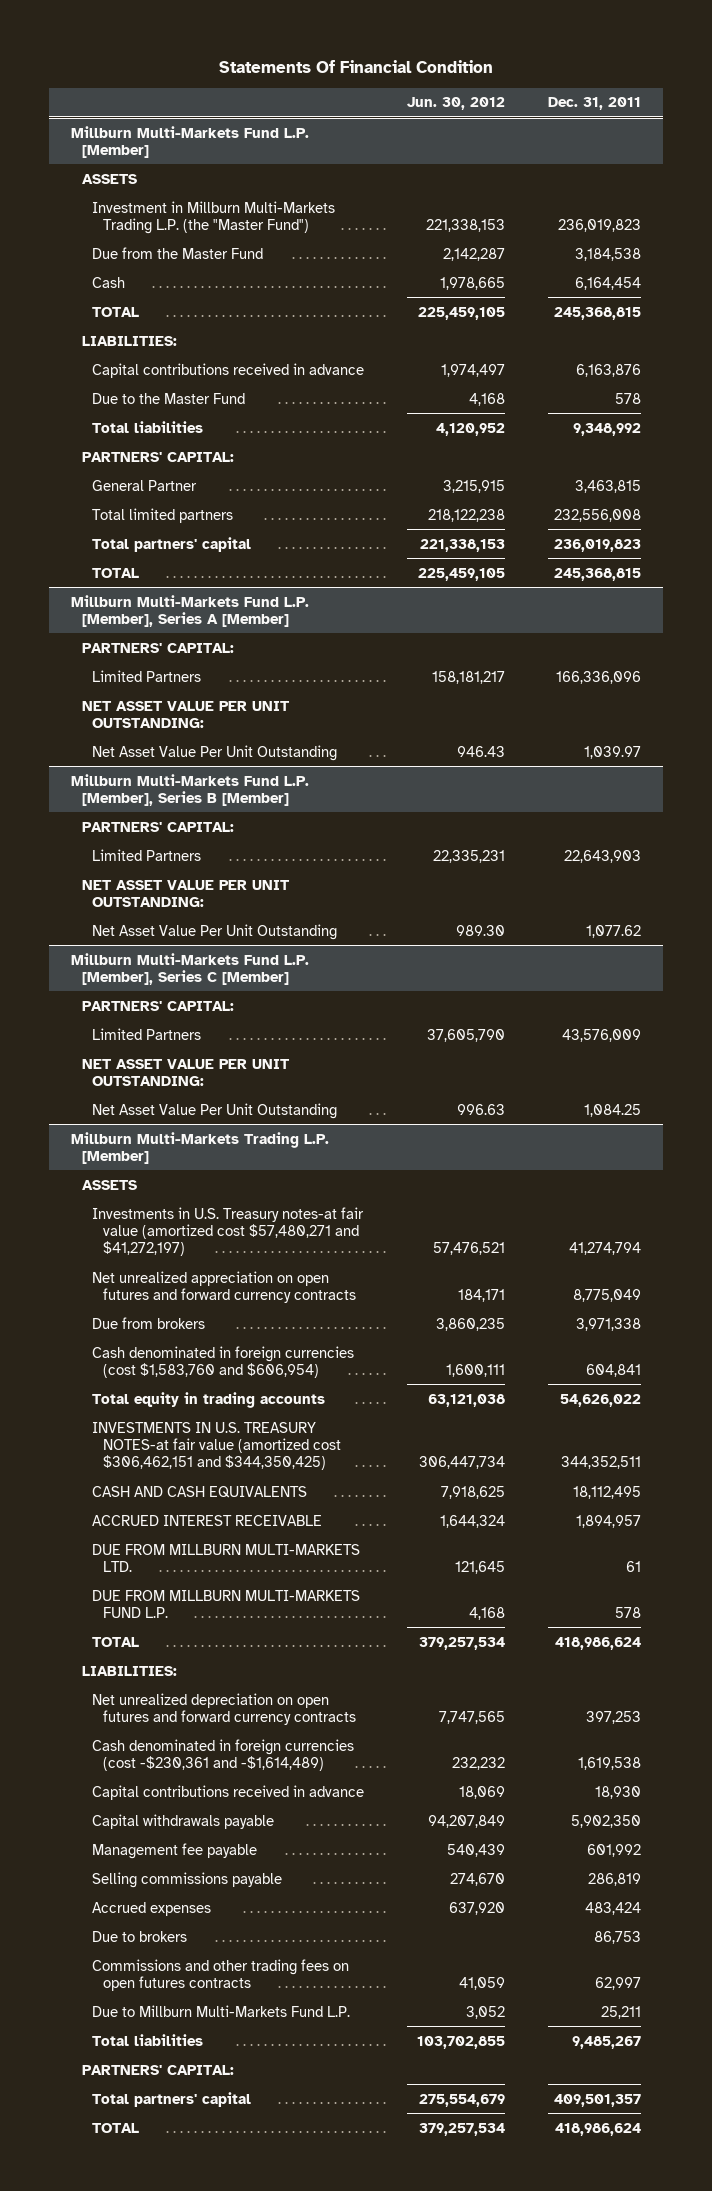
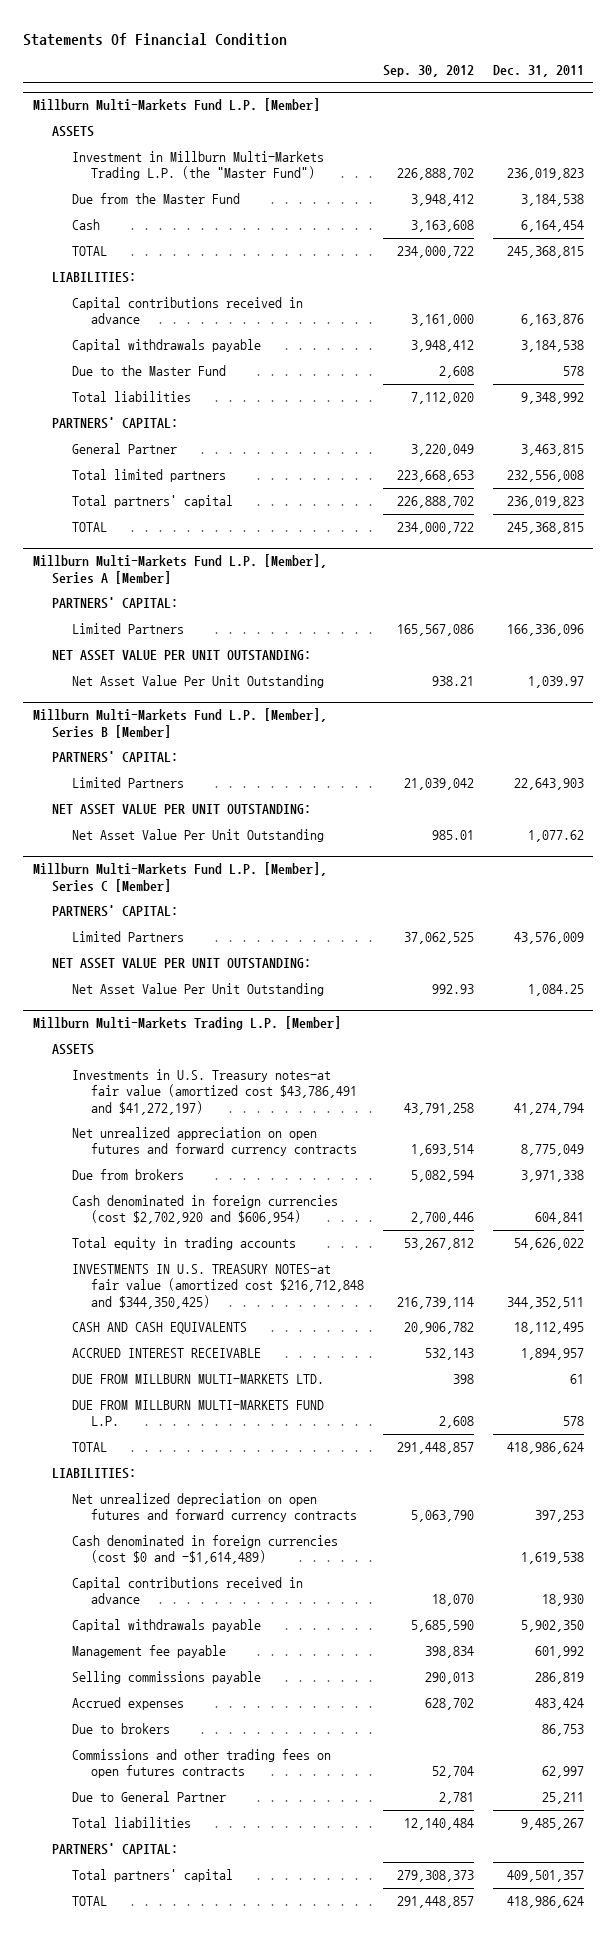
[407,97,506,111] Jun. 30, 2012 -> none
none -> [382,65,474,78] Sep. 30, 2012
none -> [71,339,261,353] Capital withdrawals payable
[92,1206,365,1257] Investments in U.S. Treasury notes-at fair value (amortized cost $57,480,271 and $41,272,197) -> [71,1069,358,1115] Investments in U.S. Treasury notes-at fair value (amortized cost $43,786,491 and $41,272,197)
[92,1345,355,1378] Cash denominated in foreign currencies (cost $1,583,760 and $606,954) -> [71,1195,338,1225] Cash denominated in foreign currencies (cost $2,702,920 and $606,954)
[92,1421,341,1471] INVESTMENTS IN U.S. TREASURY NOTES-at fair value (amortized cost $306,462,151 and $344,350,425) -> [71,1264,365,1309] INVESTMENTS IN U.S. TREASURY NOTES-at fair value (amortized cost $216,712,848 and $344,350,425)
[92,1738,355,1771] Cash denominated in foreign currencies (cost -$230,361 and -$1,614,489) -> [71,1535,338,1565] Cash denominated in foreign currencies (cost $0 and -$1,614,489)
[92,2004,351,2017] Due to Millburn Multi-Markets Fund L.P. -> [71,1791,226,1803] Due to General Partner

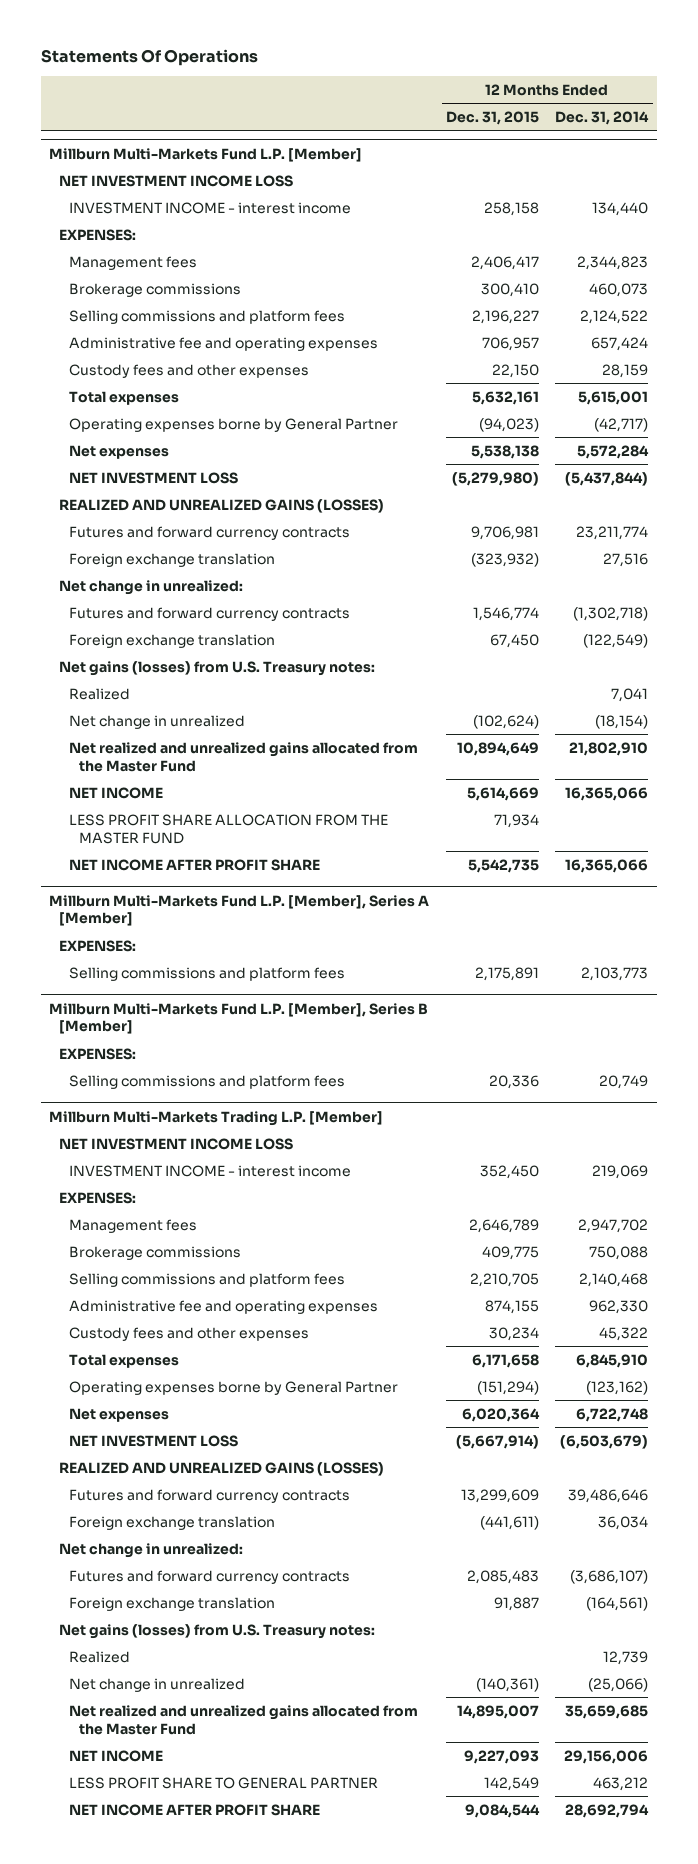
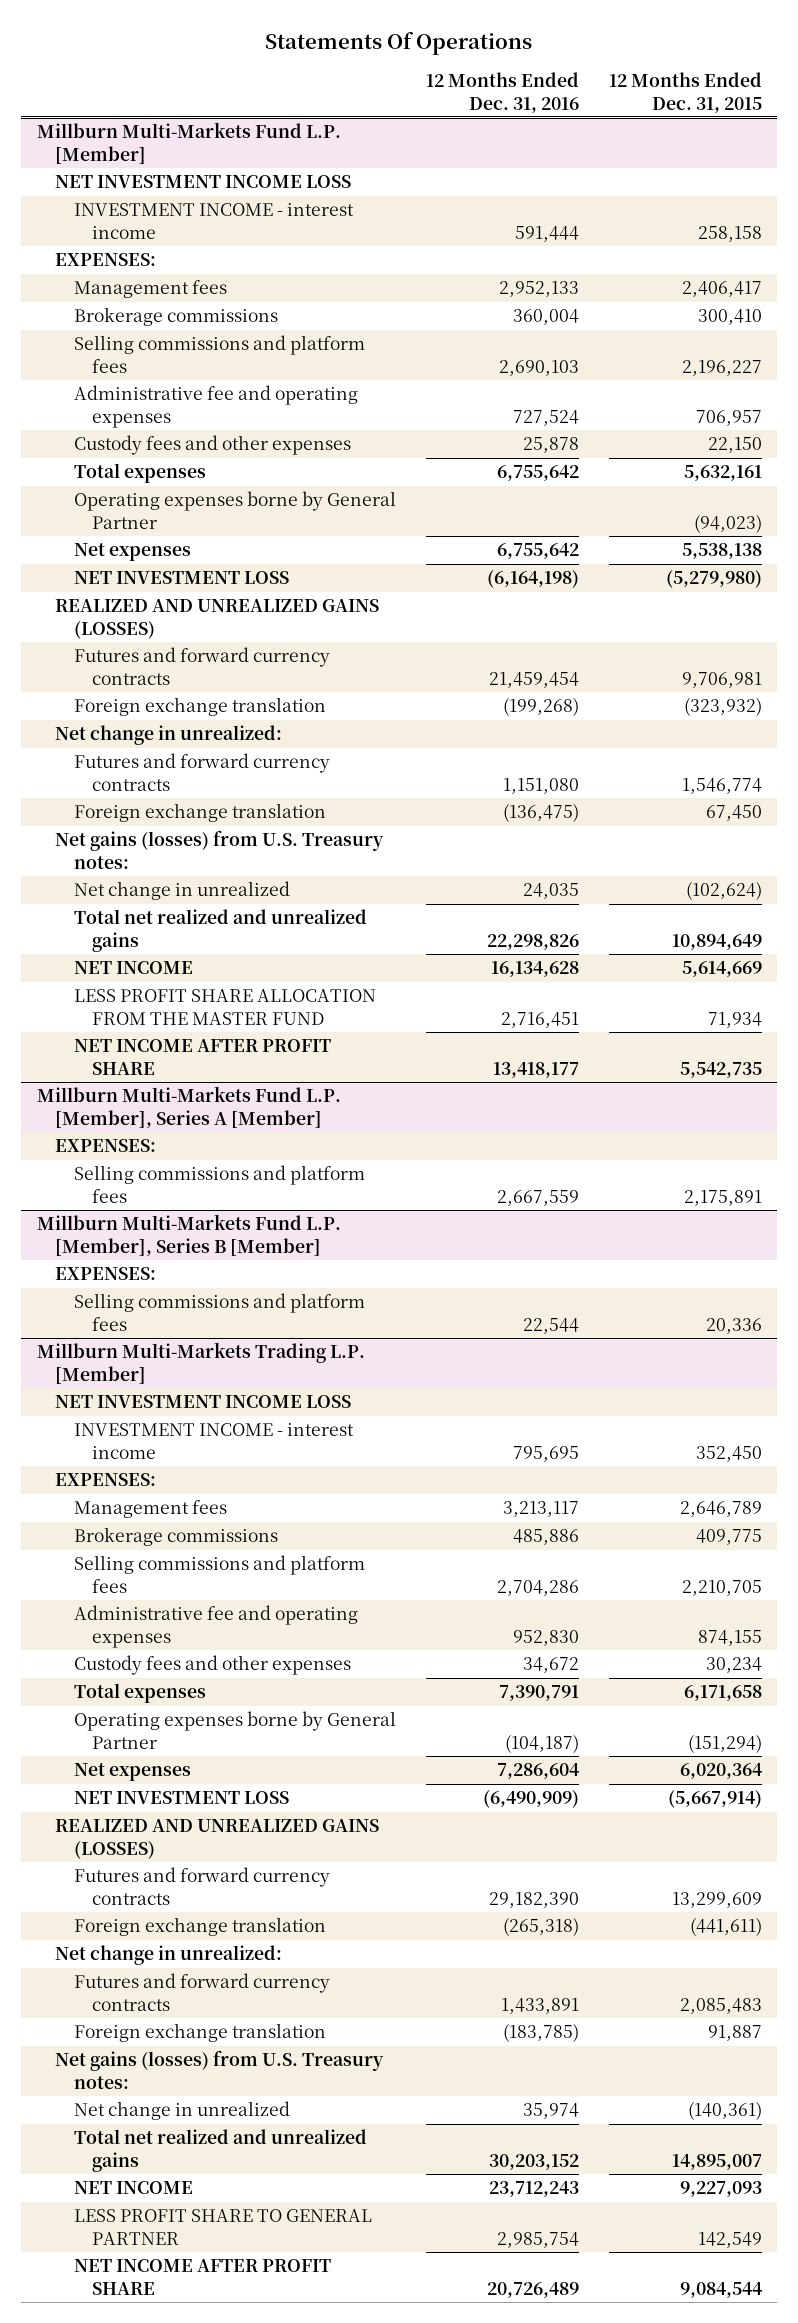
[555,110,650,125] Dec. 31, 2014 -> none
none -> [425,71,579,113] 12 Months Ended Dec. 31, 2016
[69,687,131,700] Realized -> none
[69,741,419,772] Net realized and unrealized gains allocated from the Master Fund -> [73,909,367,953] Total net realized and unrealized gains
[69,1650,131,1663] Realized -> none
[69,1704,419,1735] Net realized and unrealized gains allocated from the Master Fund -> [73,2129,367,2173] Total net realized and unrealized gains

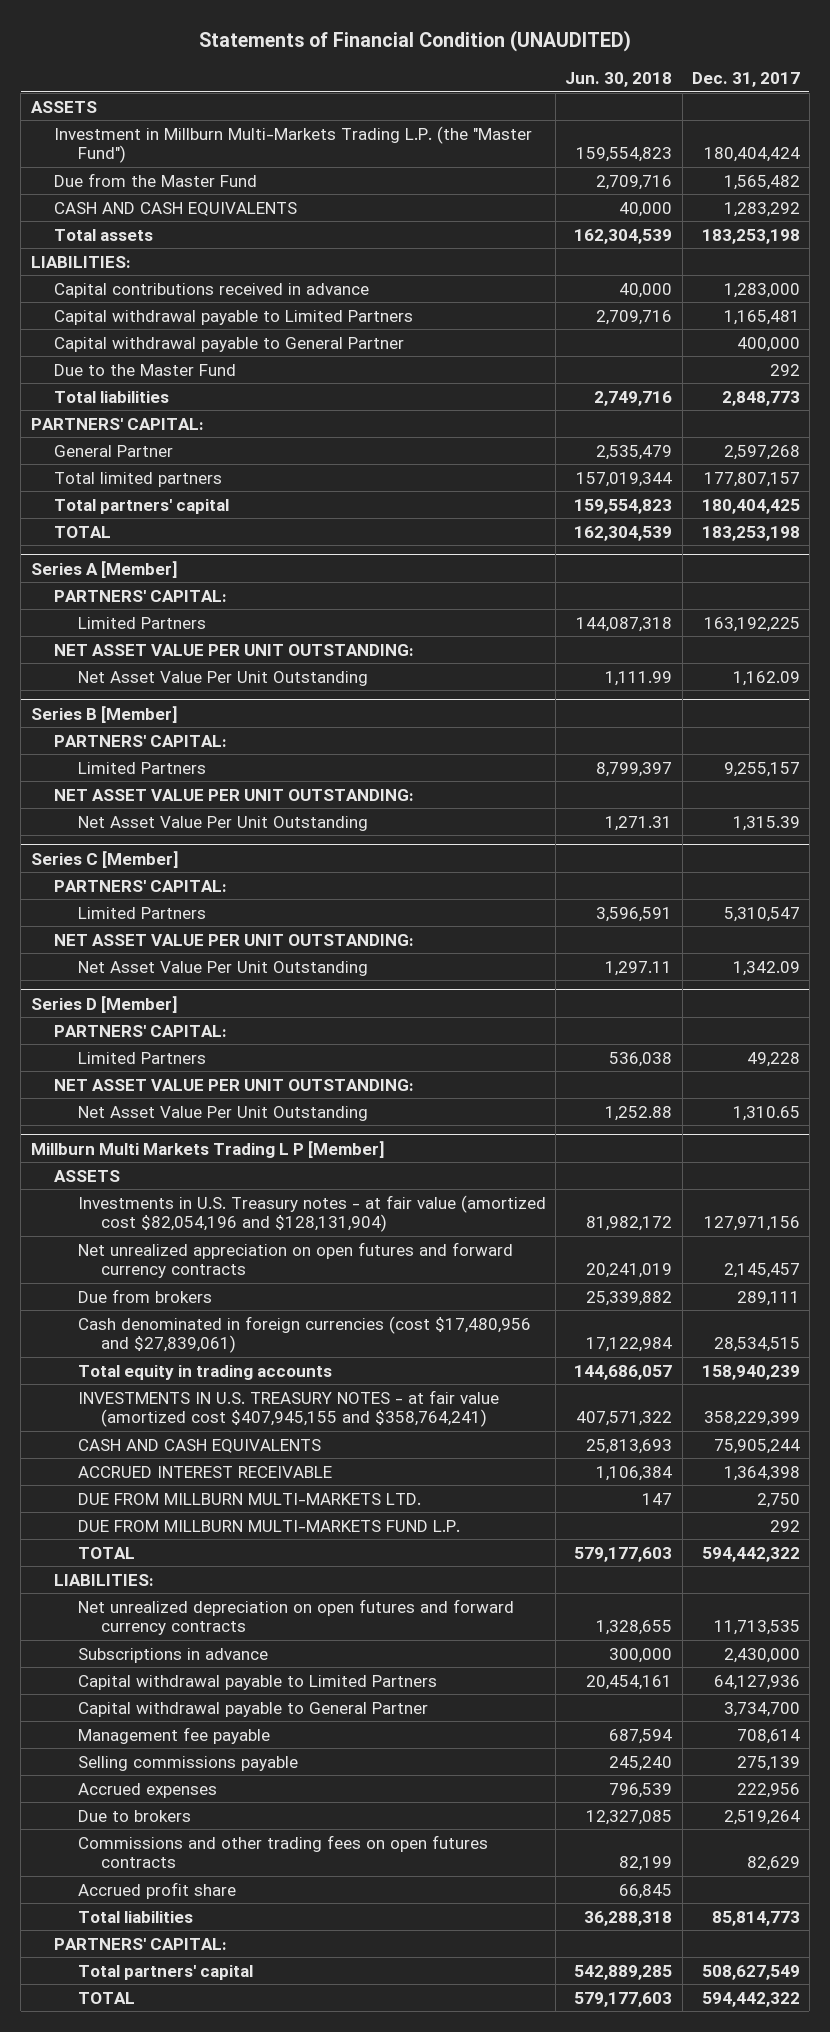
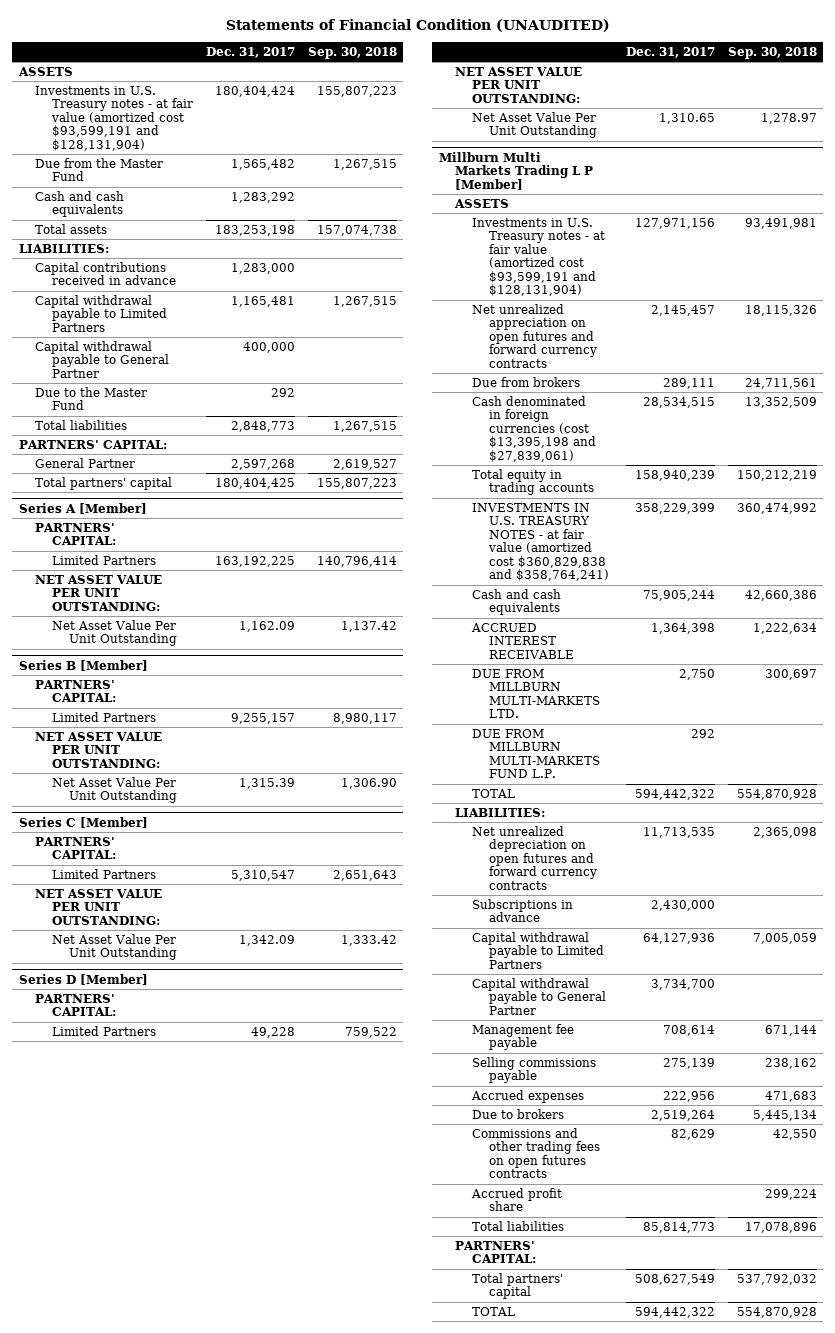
[565,72,673,88] Jun. 30, 2018 -> none
none -> [307,46,397,59] Sep. 30, 2018
[54,125,533,164] Investment in Millburn Multi-Markets Trading L.P. (the "Master Fund") -> [35,85,193,151] Investments in U.S. Treasury notes - at fair value (amortized cost $93,599,191 and $128,131,904)
[54,201,298,216] CASH AND CASH EQUIVALENTS -> [35,190,125,218] Cash and cash equivalents
[54,471,223,487] Total limited partners -> none
[54,525,112,538] TOTAL -> none
[77,1194,546,1233] Investments in U.S. Treasury notes - at fair value (amortized cost $82,054,196 and $128,131,904) -> [472,217,605,297] Investments in U.S. Treasury notes - at fair value (amortized cost $93,599,191 and $128,131,904)
[77,1315,531,1354] Cash denominated in foreign currencies (cost $17,480,956 and $27,839,061) -> [472,395,596,462] Cash denominated in foreign currencies (cost $13,395,198 and $27,839,061)
[77,1389,499,1428] INVESTMENTS IN U.S. TREASURY NOTES - at fair value (amortized cost $407,945,155 and $358,764,241) -> [472,502,609,582] INVESTMENTS IN U.S. TREASURY NOTES - at fair value (amortized cost $360,829,838 and $358,764,241)
[77,1438,321,1453] CASH AND CASH EQUIVALENTS -> [472,588,562,616] Cash and cash equivalents

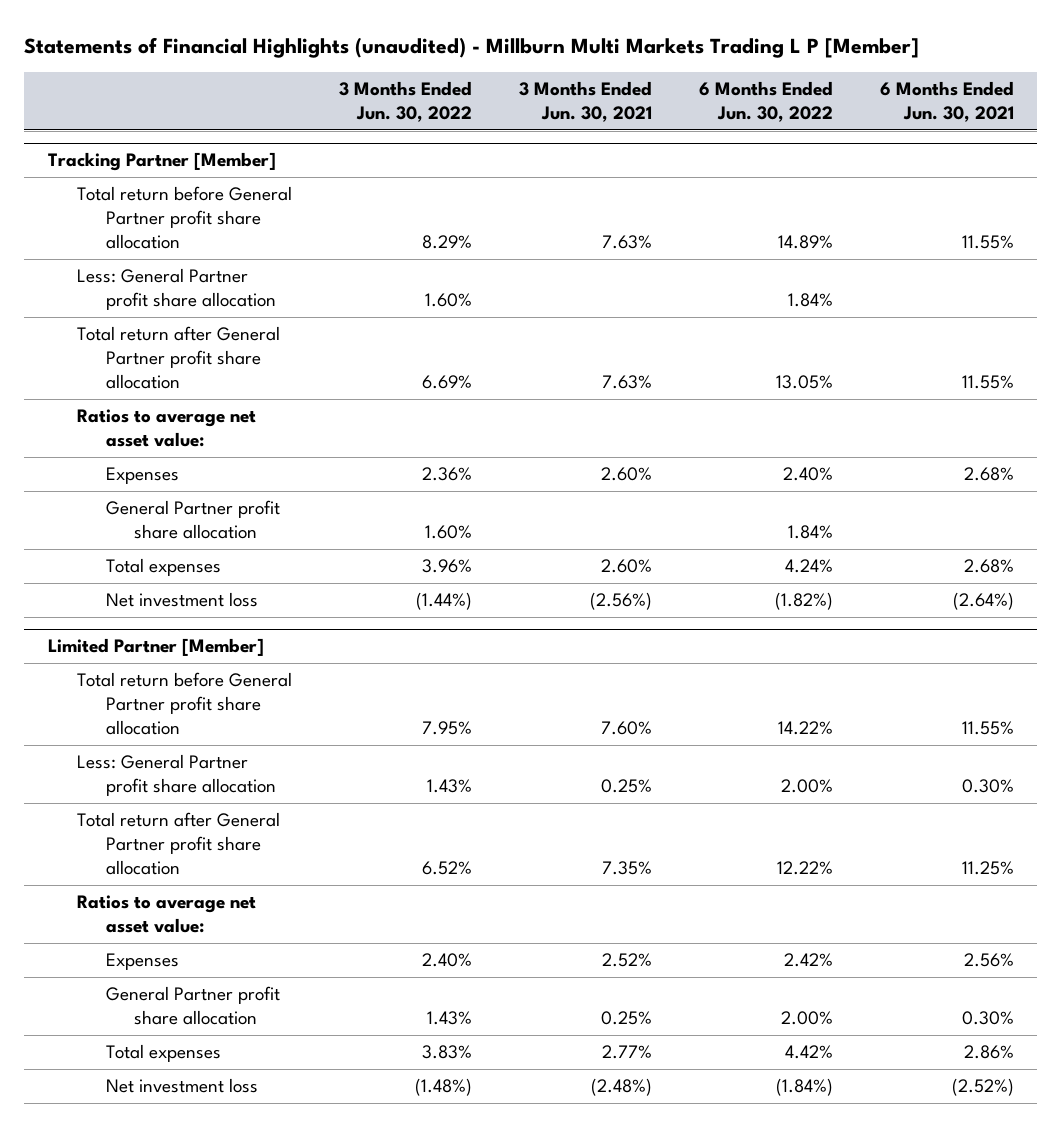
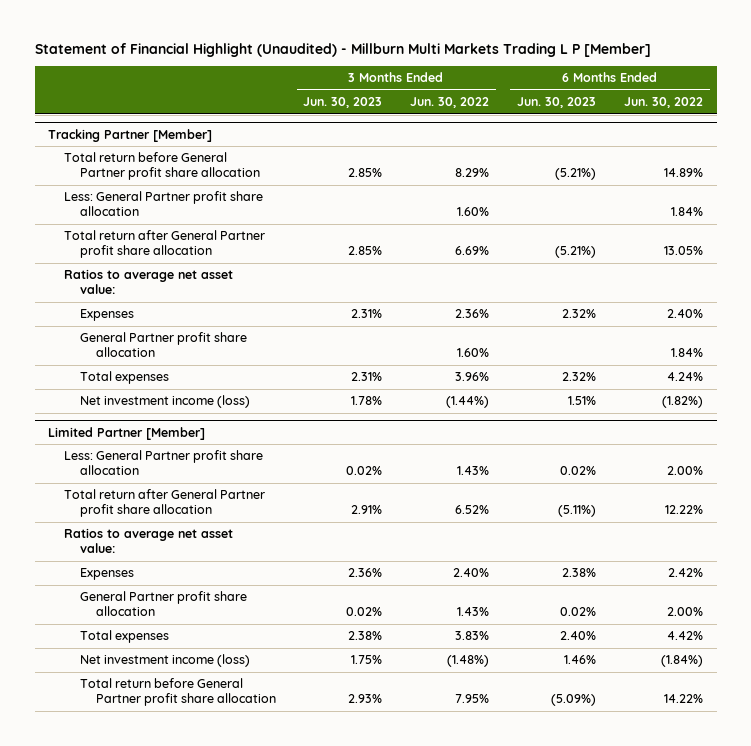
[24,37,920,59] Statements of Financial Highlights (unaudited) - Millburn Multi Markets Trading L P [Member] -> [34,42,651,57] Statement of Financial Highlight (Unaudited) - Millburn Multi Markets Trading L P [Member]
[518,80,652,123] 3 Months Ended Jun. 30, 2021 -> none
[879,80,1014,123] 6 Months Ended Jun. 30, 2021 -> none
none -> [303,97,383,109] Jun. 30, 2023
none -> [517,97,597,109] Jun. 30, 2023
[105,591,258,607] Net investment loss -> [79,395,250,409] Net investment income (loss)
[105,1077,258,1093] Net investment loss -> [79,654,250,668] Net investment income (loss)
[76,671,292,736] Total return before General Partner profit share allocation -> [79,678,276,707] Total return before General Partner profit share allocation

